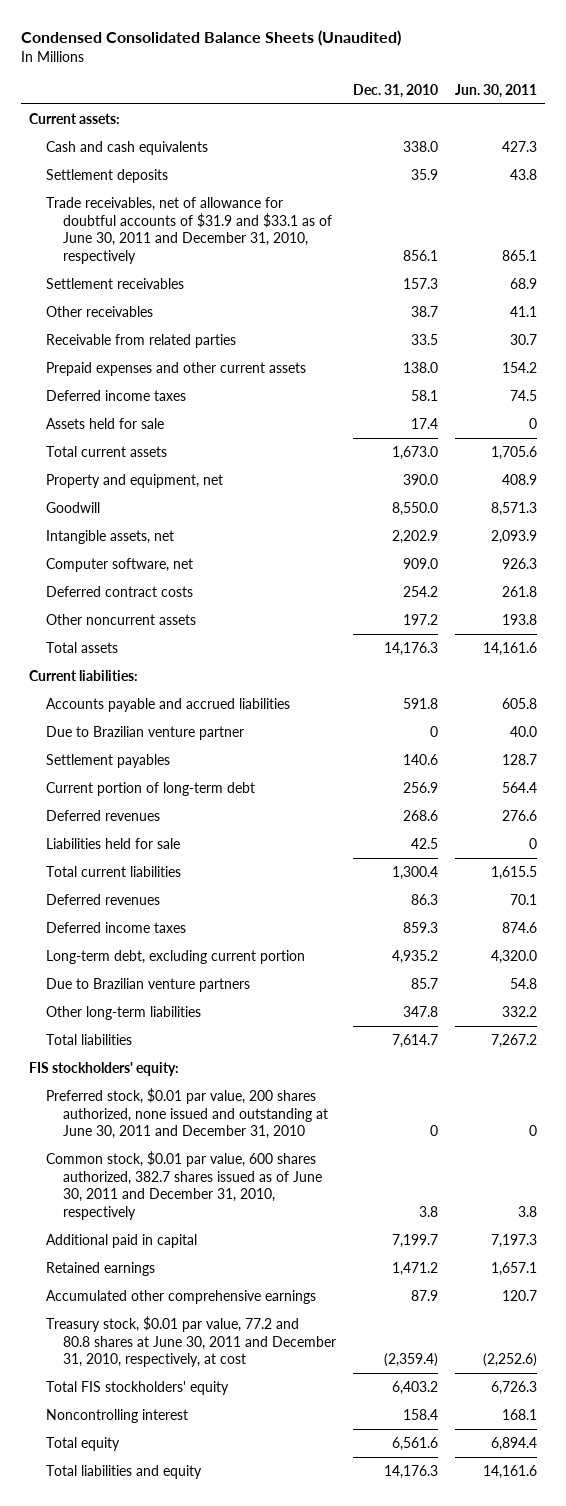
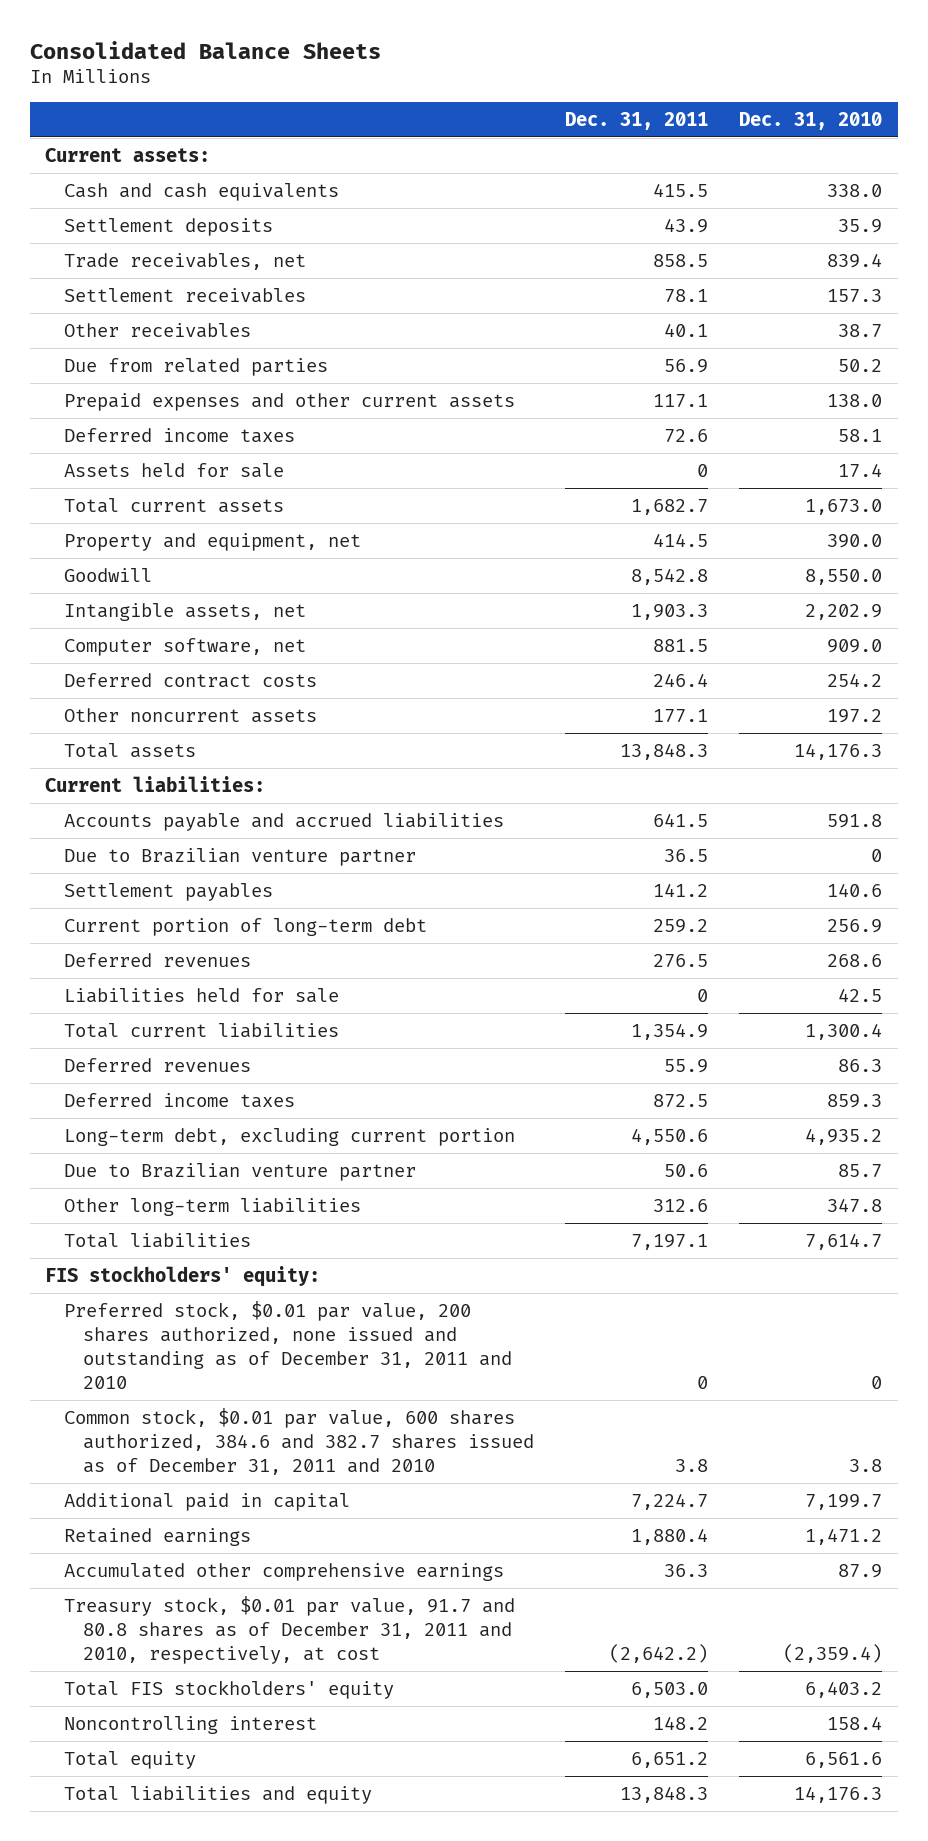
[20,29,401,46] Condensed Consolidated Balance Sheets (Unaudited) -> [29,40,381,59] Consolidated Balance Sheets
[454,83,537,98] Jun. 30, 2011 -> none
none -> [565,111,709,130] Dec. 31, 2011
[46,197,333,265] Trade receivables, net of allowance for doubtful accounts of $31.9 and $33.1 as of June 30, 2011 and December 31, 2010, respectively -> none
none -> [64,252,307,270] Trade receivables, net
[46,334,237,349] Receivable from related parties -> [64,357,329,376] Due from related parties
[410,334,438,346] 33.5 -> [838,358,883,372] 50.2
[46,978,251,993] Due to Brazilian venture partners -> [64,1162,417,1181] Due to Brazilian venture partner
[46,1088,329,1140] Preferred stock, $0.01 par value, 200 shares authorized, none issued and outstanding at June 30, 2011 and December 31, 2010 -> [64,1300,512,1389] Preferred stock, $0.01 par value, 200 shares authorized, none issued and outstanding as of December 31, 2011 and 2010
[46,1151,323,1221] Common stock, $0.01 par value, 600 shares authorized, 382.7 shares issued as of June 30, 2011 and December 31, 2010, respectively -> [64,1407,534,1475] Common stock, $0.01 par value, 600 shares authorized, 384.6 and 382.7 shares issued as of December 31, 2011 and 2010
[46,1316,337,1368] Treasury stock, $0.01 par value, 77.2 and 80.8 shares at June 30, 2011 and December 31, 2010, respectively, at cost -> [64,1595,516,1664] Treasury stock, $0.01 par value, 91.7 and 80.8 shares as of December 31, 2011 and 2010, respectively, at cost

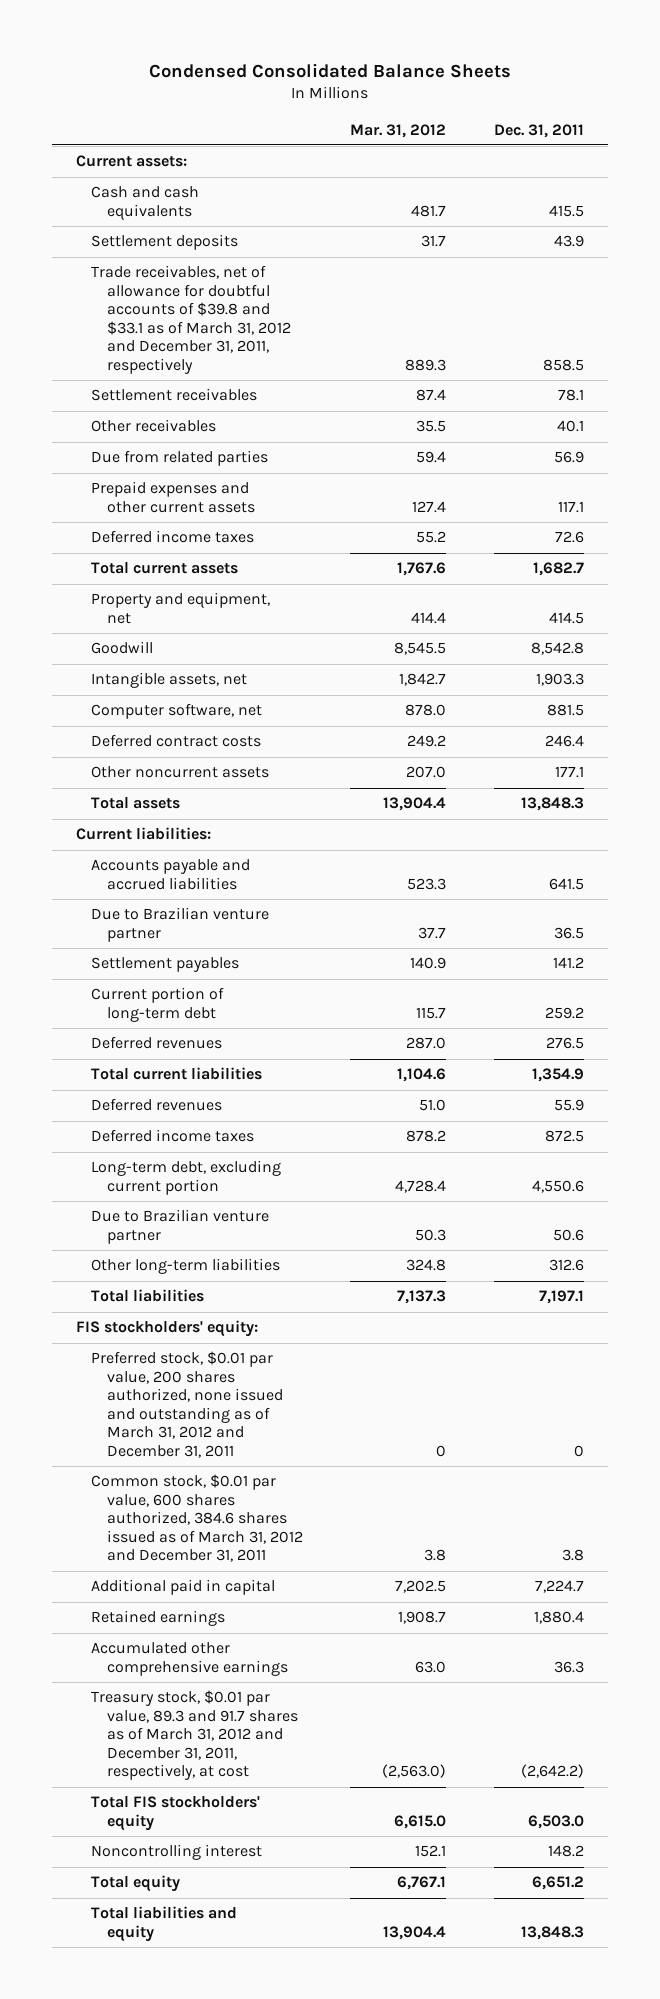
[29,40,381,59] Consolidated Balance Sheets -> [148,62,511,78] Condensed Consolidated Balance Sheets
[739,111,883,130] Dec. 31, 2010 -> none
none -> [350,123,447,138] Mar. 31, 2012
[64,252,307,270] Trade receivables, net -> [91,265,291,374] Trade receivables, net of allowance for doubtful accounts of $39.8 and $33.1 as of March 31, 2012 and December 31, 2011, respectively
[64,462,285,478] Assets held for sale -> none
[64,987,340,1003] Liabilities held for sale -> none
[64,1300,512,1389] Preferred stock, $0.01 par value, 200 shares authorized, none issued and outstanding as of December 31, 2011 and 2010 -> [91,1351,283,1458] Preferred stock, $0.01 par value, 200 shares authorized, none issued and outstanding as of March 31, 2012 and December 31, 2011
[64,1407,534,1475] Common stock, $0.01 par value, 600 shares authorized, 384.6 and 382.7 shares issued as of December 31, 2011 and 2010 -> [91,1474,303,1563] Common stock, $0.01 par value, 600 shares authorized, 384.6 shares issued as of March 31, 2012 and December 31, 2011
[64,1595,516,1664] Treasury stock, $0.01 par value, 91.7 and 80.8 shares as of December 31, 2011 and 2010, respectively, at cost -> [91,1690,298,1781] Treasury stock, $0.01 par value, 89.3 and 91.7 shares as of March 31, 2012 and December 31, 2011, respectively, at cost

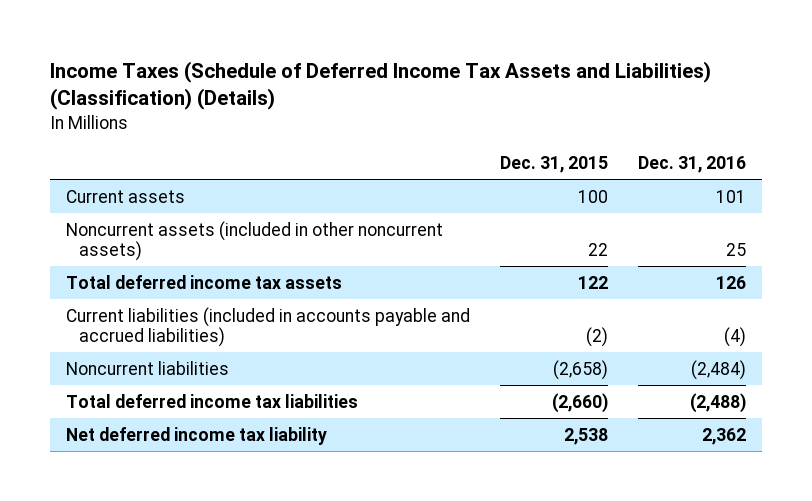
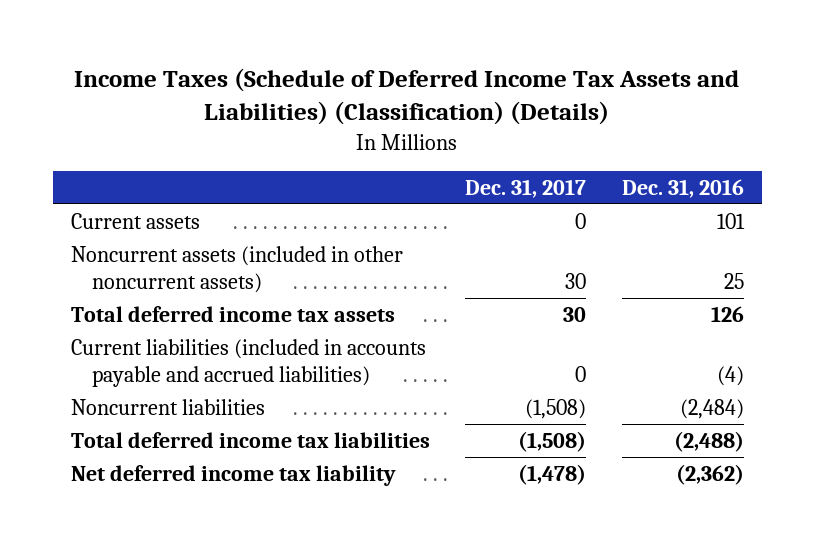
[499,156,608,174] Dec. 31, 2015 -> none
none -> [465,178,587,198] Dec. 31, 2017
[702,427,747,445] 2,362 -> [676,463,745,485] (2,362)

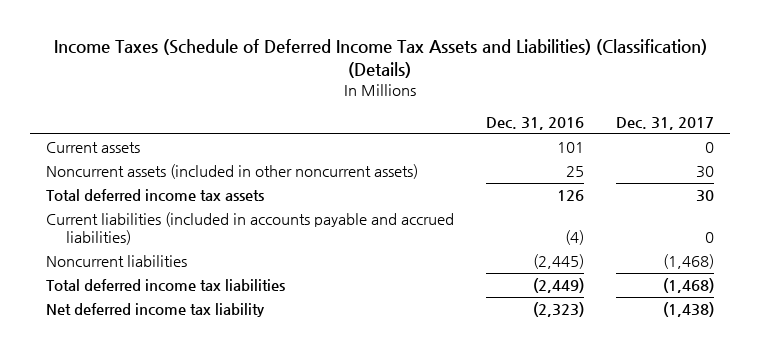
[525,398,587,419] (1,508) -> [663,254,715,270] (1,468)
[680,398,745,419] (2,484) -> [532,254,584,270] (2,445)
[518,430,587,452] (1,508) -> [663,278,715,294] (1,468)
[674,430,745,452] (2,488) -> [532,278,584,294] (2,449)
[518,463,587,485] (1,478) -> [663,302,715,318] (1,438)
[676,463,745,485] (2,362) -> [532,302,584,318] (2,323)

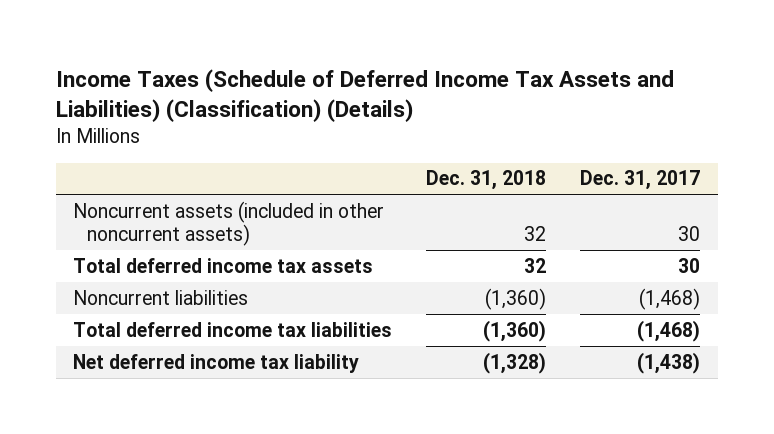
[485,116,584,130] Dec. 31, 2016 -> none
none -> [426,170,547,191] Dec. 31, 2018
[45,142,140,154] Current assets -> none
[45,212,454,245] Current liabilities (included in accounts payable and accrued liabilities) -> none

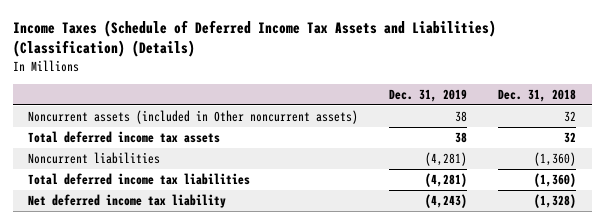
[580,170,701,191] Dec. 31, 2017 -> none
none -> [389,88,468,102] Dec. 31, 2019
[73,200,385,247] Noncurrent assets (included in other noncurrent assets) -> [28,109,359,124] Noncurrent assets (included in Other noncurrent assets)

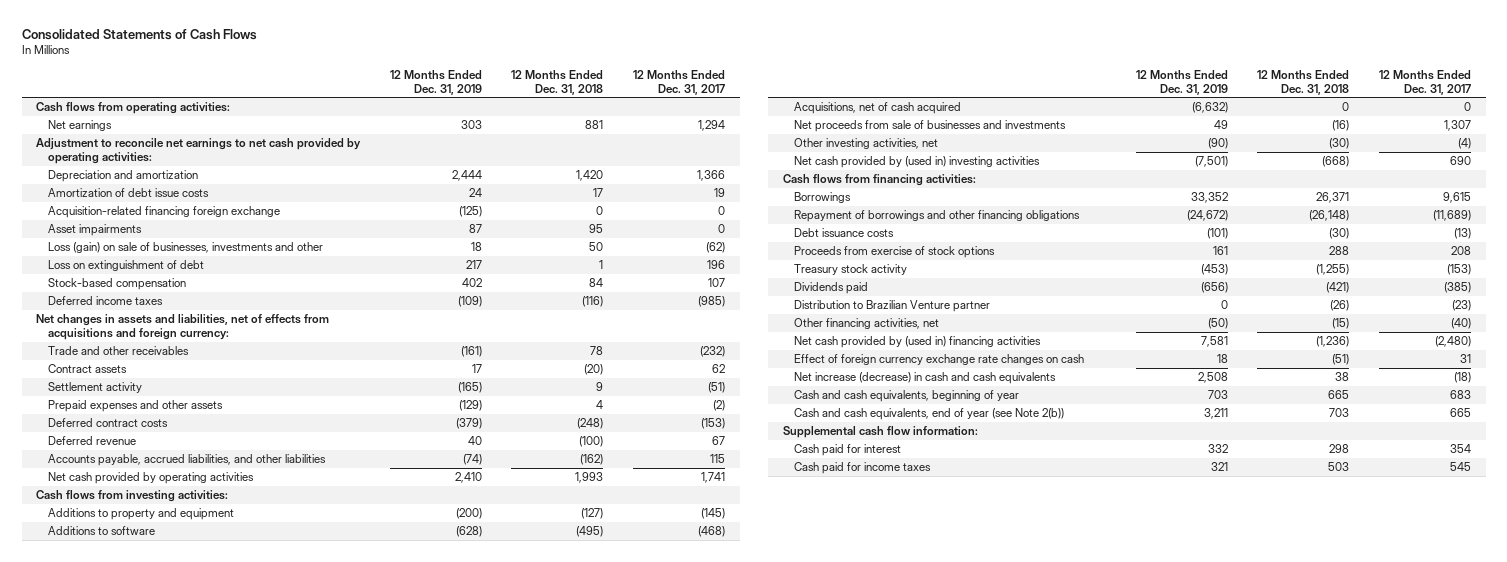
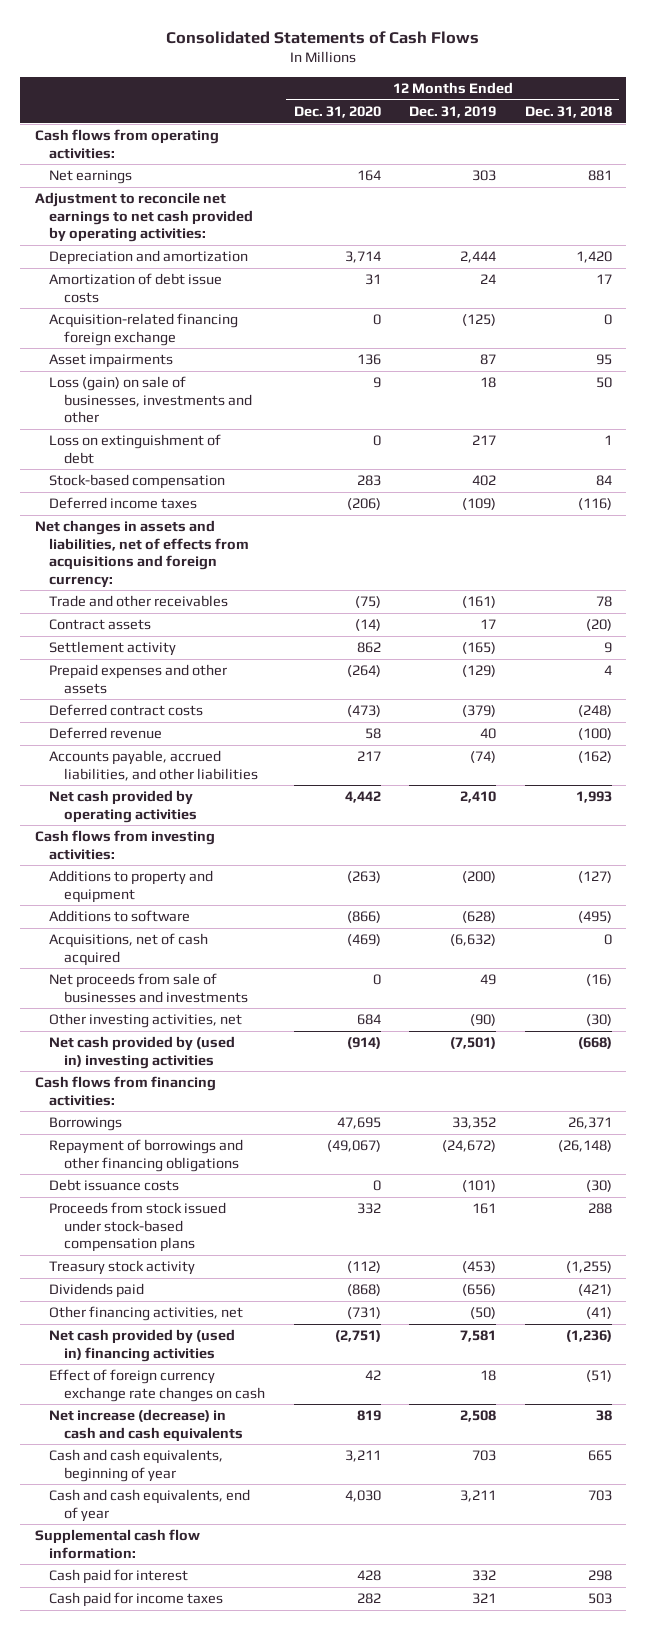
[632,69,725,95] 12 Months Ended Dec. 31, 2017 -> none
none -> [293,105,381,118] Dec. 31, 2020
[793,245,995,258] Proceeds from exercise of stock options -> [49,1202,227,1253] Proceeds from stock issued under stock-based compensation plans
[793,299,990,312] Distribution to Brazilian Venture partner -> none
[1332,317,1350,329] (15) -> [585,1307,612,1320] (41)
[793,407,1064,420] Cash and cash equivalents, end of year (see Note 2(b)) -> [49,1489,251,1522] Cash and cash equivalents, end of year

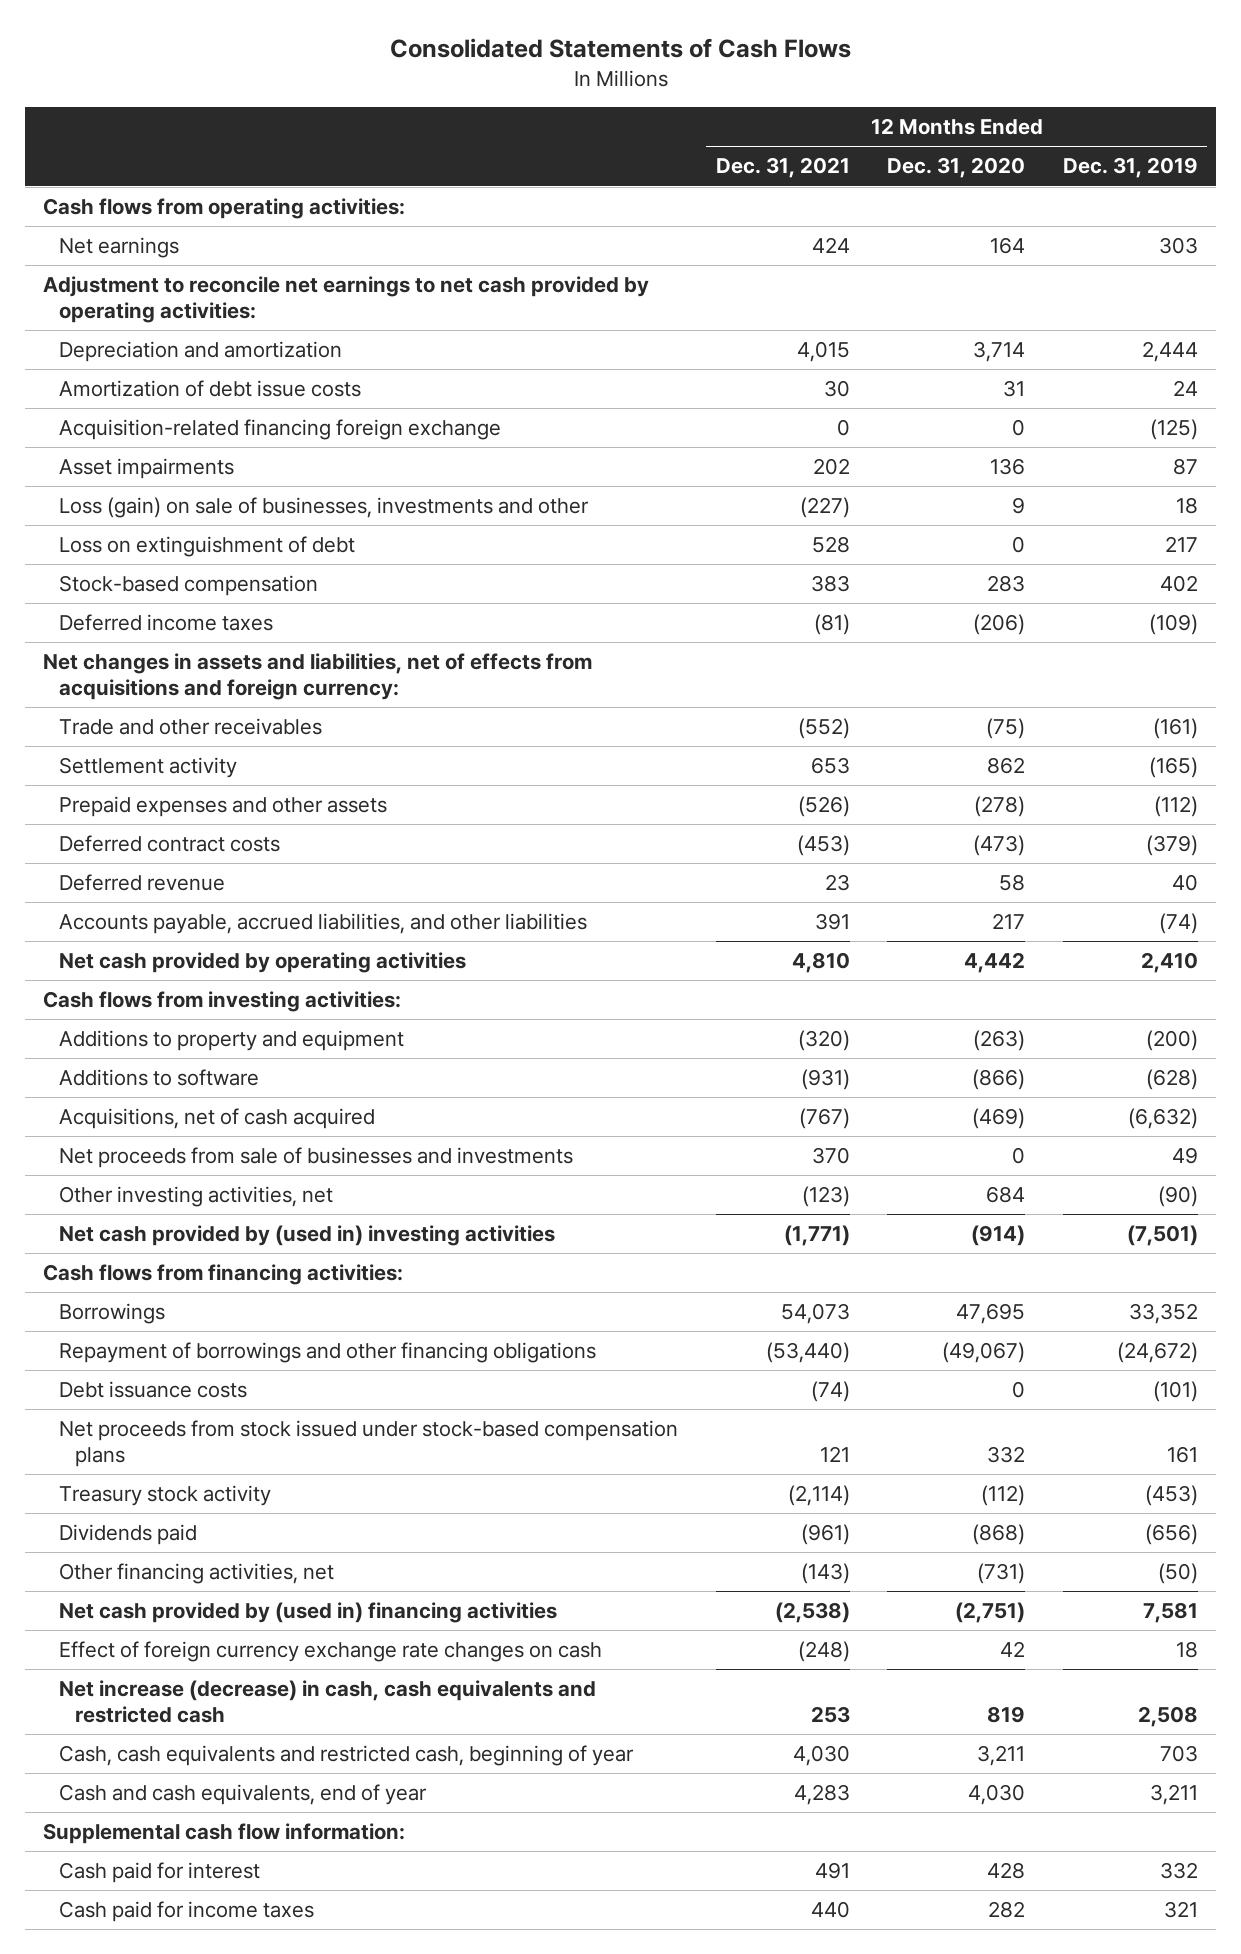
[524,105,612,118] Dec. 31, 2018 -> none
none -> [715,157,850,179] Dec. 31, 2021
[49,619,152,631] Contract assets -> none
[346,665,381,678] (264) -> [974,796,1026,818] (278)
[462,665,497,678] (129) -> [1153,796,1198,818] (112)
[49,1202,227,1253] Proceeds from stock issued under stock-based compensation plans -> [59,1420,679,1467] Net proceeds from stock issued under stock-based compensation plans
[49,1409,244,1442] Net increase (decrease) in cash and cash equivalents -> [59,1680,597,1723] Net increase (decrease) in cash, cash equivalents and restricted cash
[49,1449,224,1482] Cash and cash equivalents, beginning of year -> [59,1745,635,1767] Cash, cash equivalents and restricted cash, beginning of year

